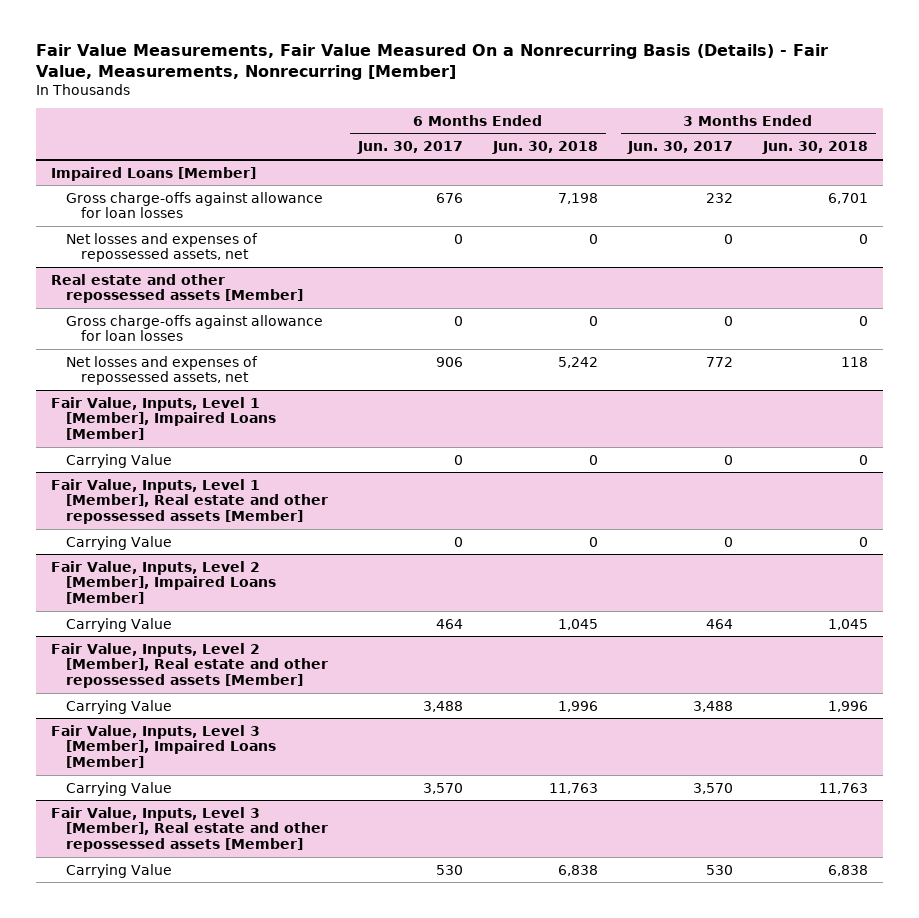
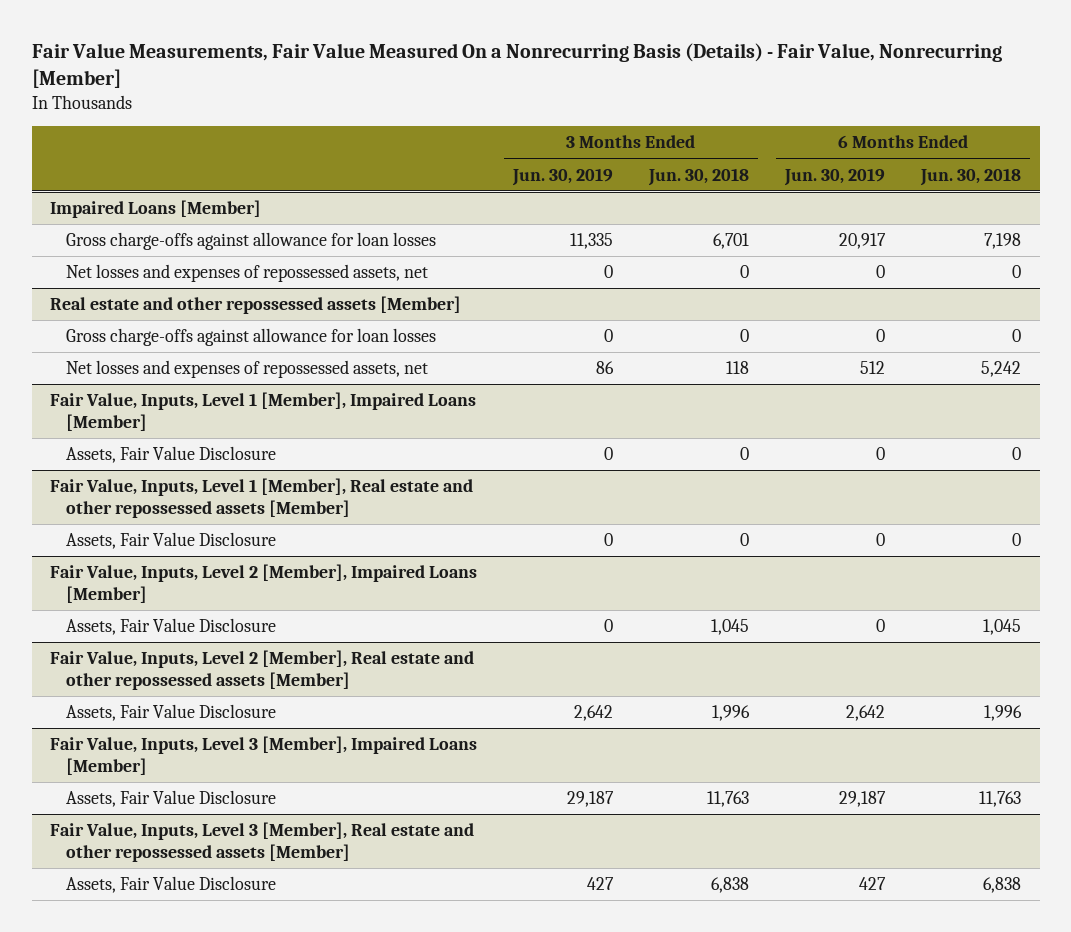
[35,44,828,81] Fair Value Measurements, Fair Value Measured On a Nonrecurring Basis (Details) - Fair Value, Measurements, Nonrecurring [Member] -> [31,43,1002,89] Fair Value Measurements, Fair Value Measured On a Nonrecurring Basis (Details) - Fair Value, Nonrecurring [Member]
[356,141,463,155] Jun. 30, 2017 -> none
[627,141,734,155] Jun. 30, 2017 -> none
none -> [511,167,613,186] Jun. 30, 2019
none -> [784,167,886,186] Jun. 30, 2019
[65,453,172,468] Carrying Value -> none
none -> [66,446,277,464] Assets, Fair Value Disclosure
[65,535,172,550] Carrying Value -> none
none -> [66,532,277,550] Assets, Fair Value Disclosure
[65,617,172,632] Carrying Value -> [66,618,277,636] Assets, Fair Value Disclosure
[65,699,172,714] Carrying Value -> [66,704,277,722] Assets, Fair Value Disclosure
[65,781,172,796] Carrying Value -> [66,790,277,808] Assets, Fair Value Disclosure
[65,863,172,878] Carrying Value -> [66,876,277,894] Assets, Fair Value Disclosure

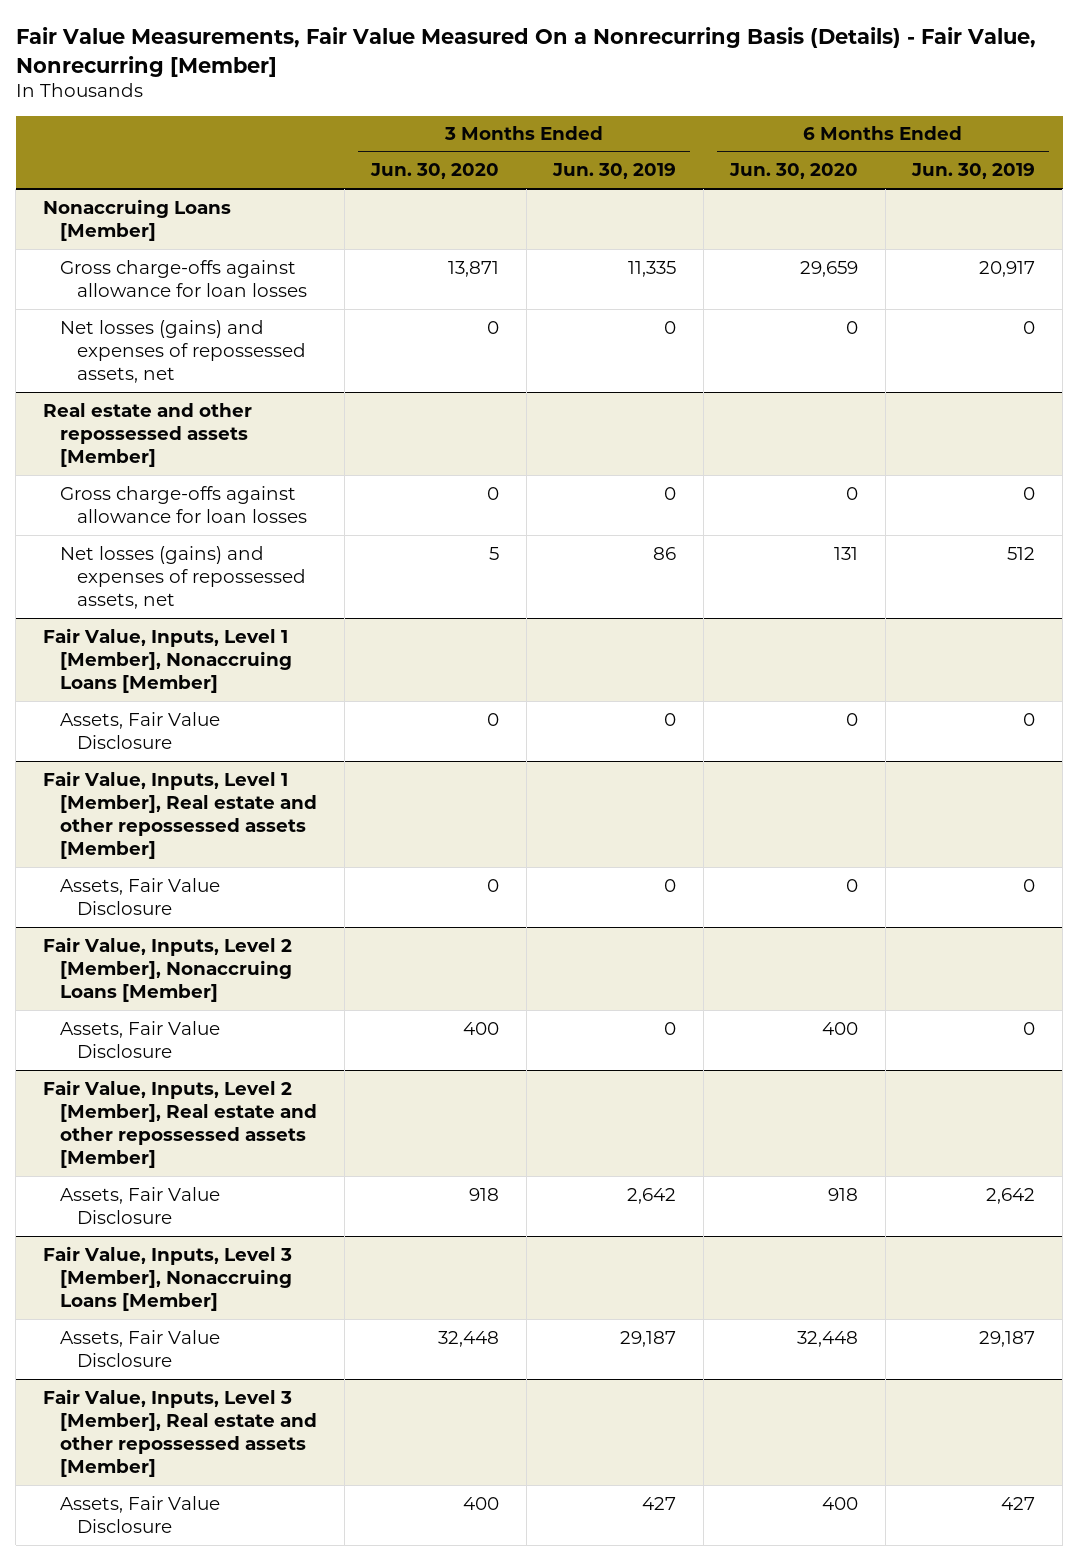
[648,167,750,186] Jun. 30, 2018 -> none
[920,167,1022,186] Jun. 30, 2018 -> none
none -> [370,163,500,180] Jun. 30, 2020
none -> [729,163,859,180] Jun. 30, 2020
[49,200,261,219] Impaired Loans [Member] -> [43,198,232,241] Nonaccruing Loans [Member]
[66,264,429,283] Net losses and expenses of repossessed assets, net -> [59,319,306,384] Net losses (gains) and expenses of repossessed assets, net
[66,360,429,379] Net losses and expenses of repossessed assets, net -> [59,545,306,610] Net losses (gains) and expenses of repossessed assets, net
[49,392,476,431] Fair Value, Inputs, Level 1 [Member], Impaired Loans [Member] -> [43,627,292,694] Fair Value, Inputs, Level 1 [Member], Nonaccruing Loans [Member]
[49,564,477,603] Fair Value, Inputs, Level 2 [Member], Impaired Loans [Member] -> [43,936,293,1003] Fair Value, Inputs, Level 2 [Member], Nonaccruing Loans [Member]
[49,736,477,775] Fair Value, Inputs, Level 3 [Member], Impaired Loans [Member] -> [43,1245,293,1312] Fair Value, Inputs, Level 3 [Member], Nonaccruing Loans [Member]

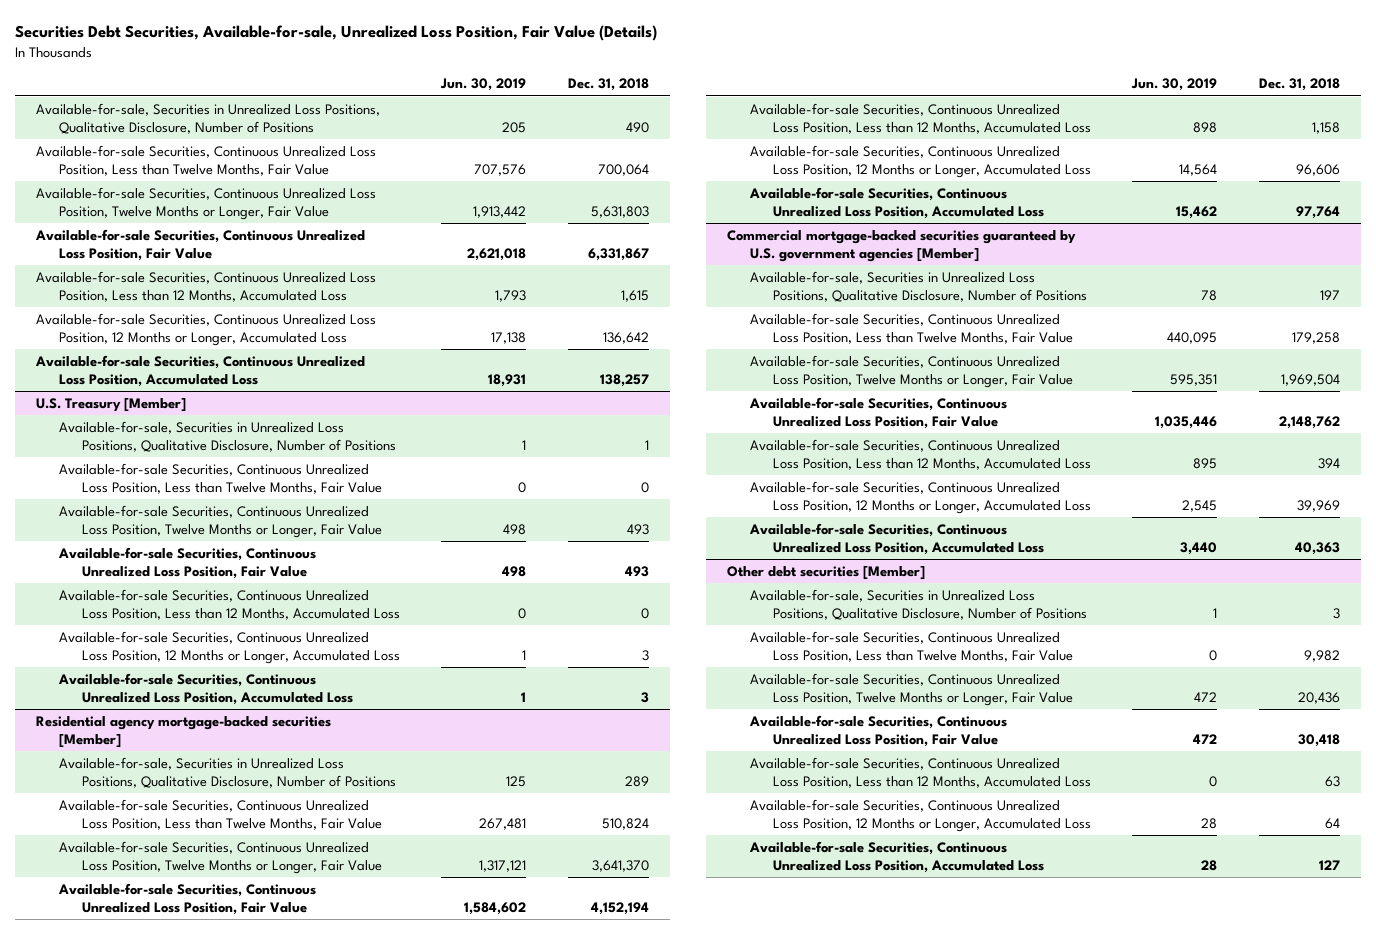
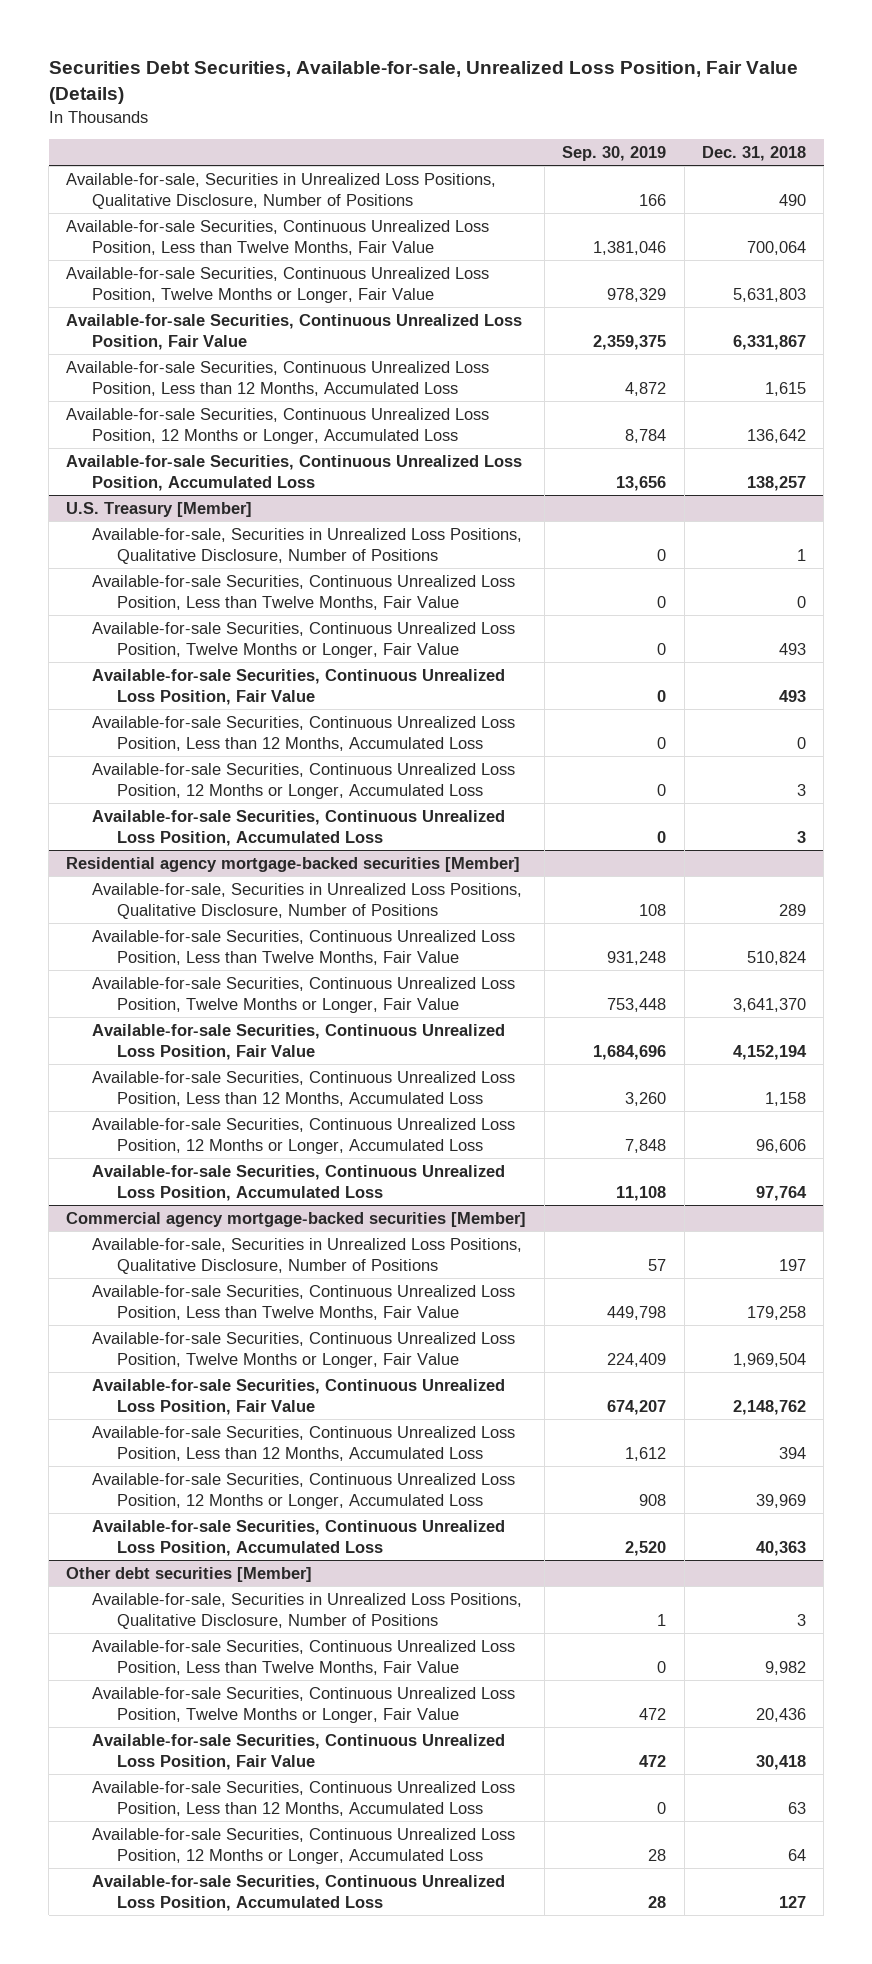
[440,78,527,92] Jun. 30, 2019 -> none
none -> [562,146,667,162] Sep. 30, 2019
[726,229,1076,262] Commercial mortgage-backed securities guaranteed by U.S. government agencies [Member] -> [66,1211,527,1227] Commercial agency mortgage-backed securities [Member]

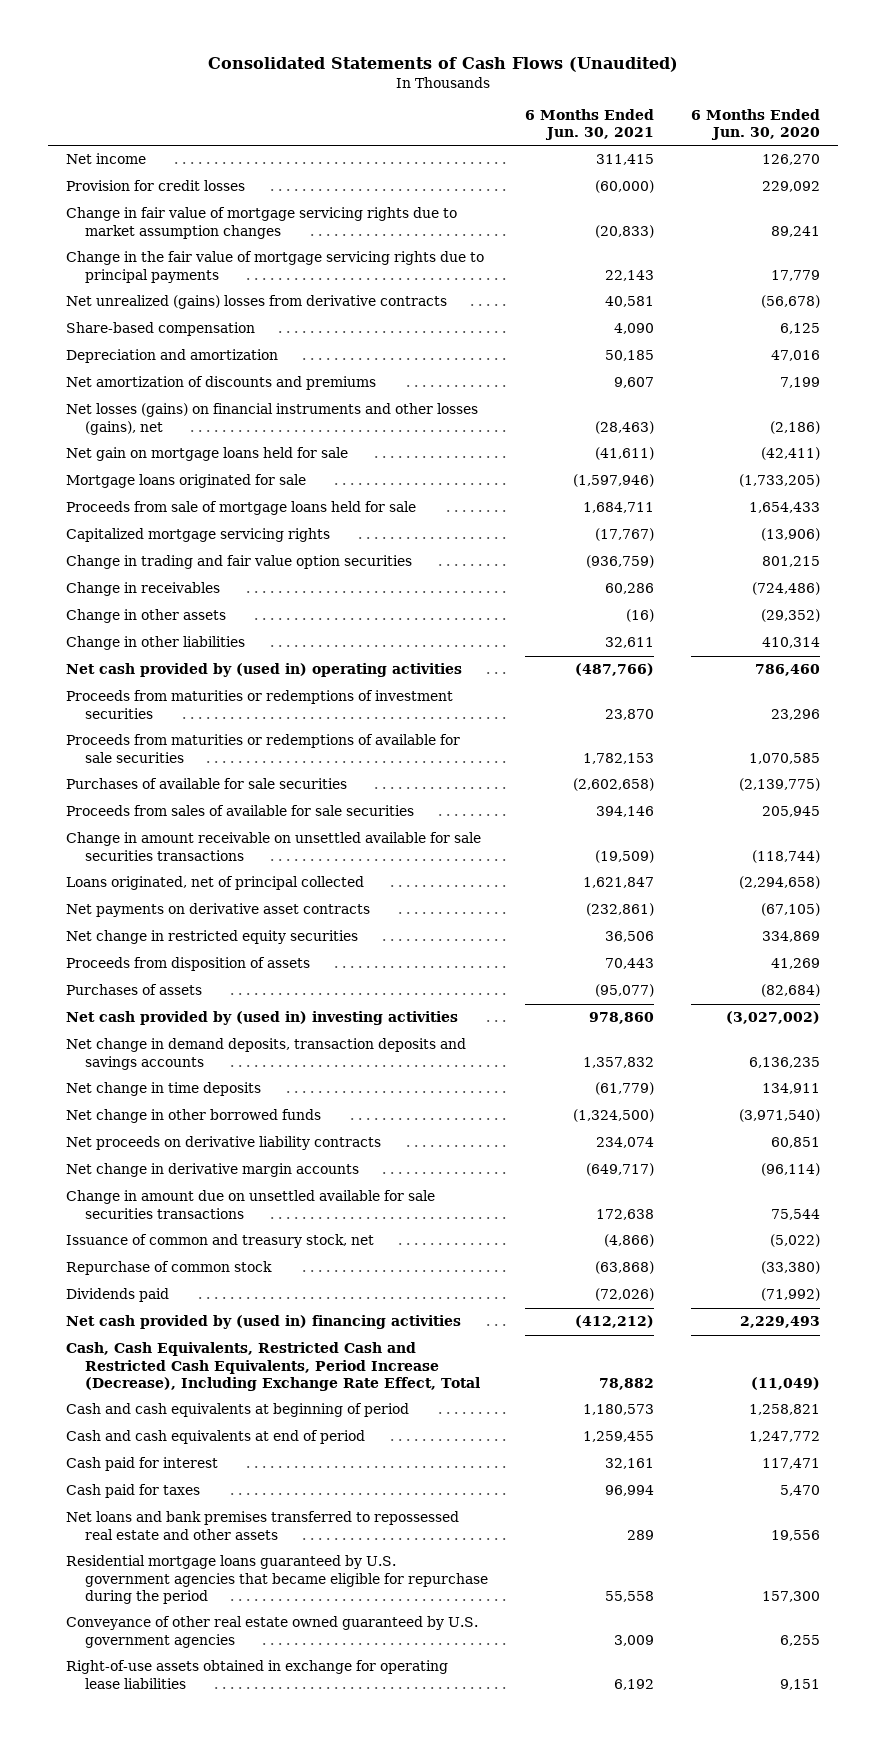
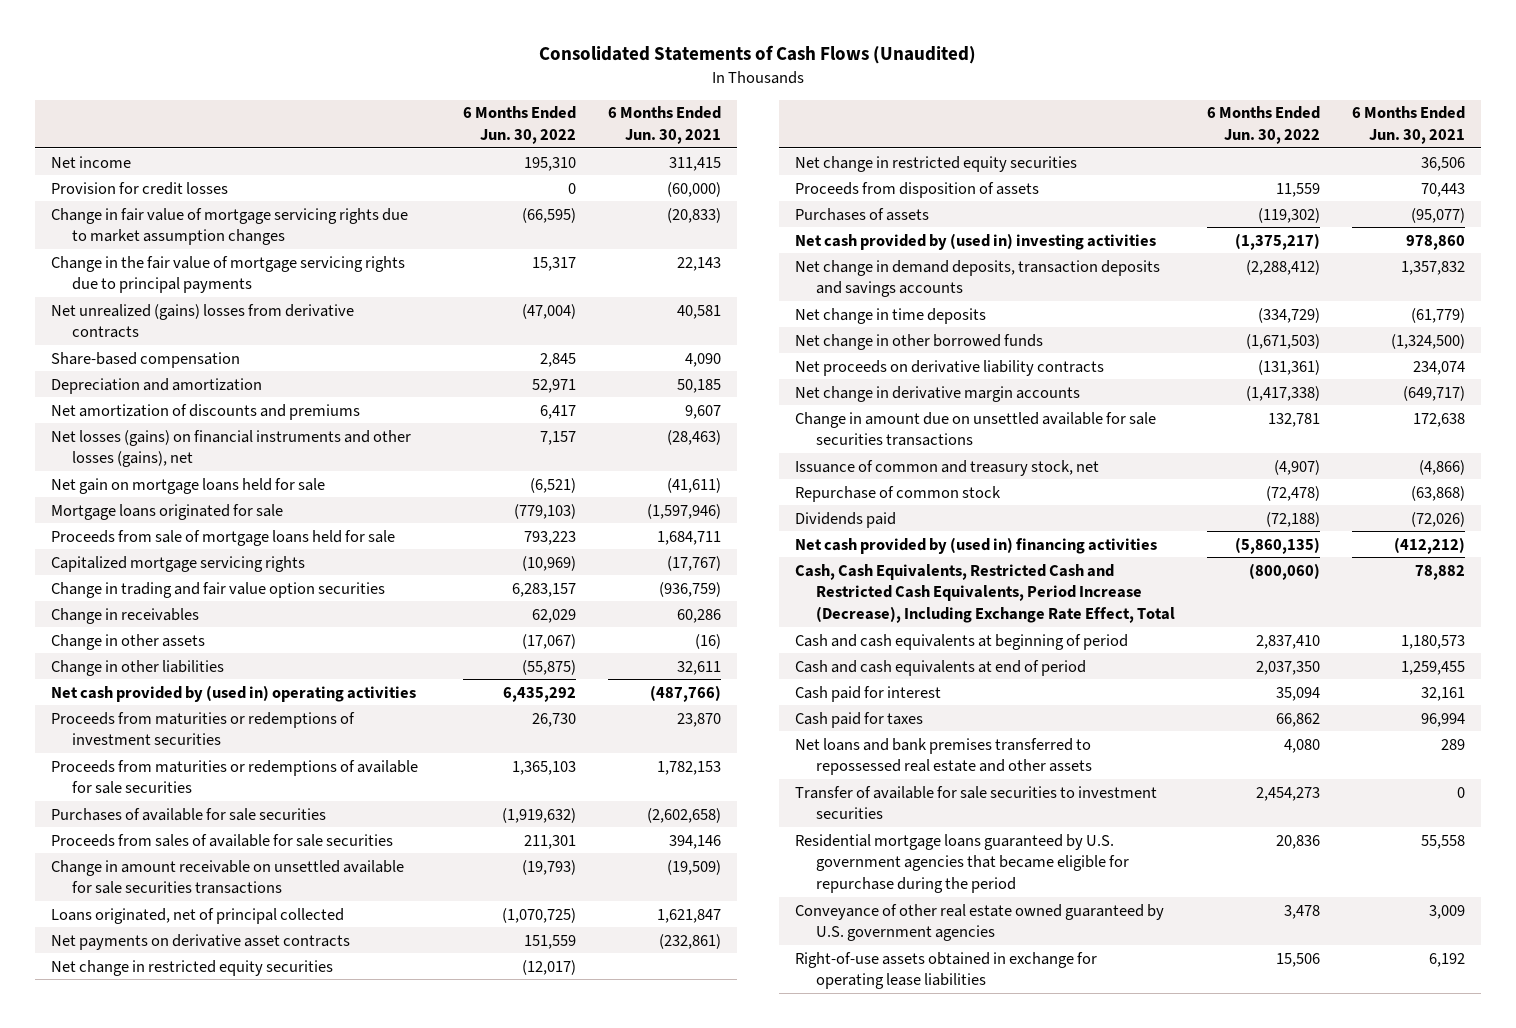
[690,108,820,141] 6 Months Ended Jun. 30, 2020 -> none
none -> [462,106,576,145] 6 Months Ended Jun. 30, 2022
none -> [50,959,333,976] Net change in restricted equity securities
none -> [794,785,1157,820] Transfer of available for sale securities to investment securities

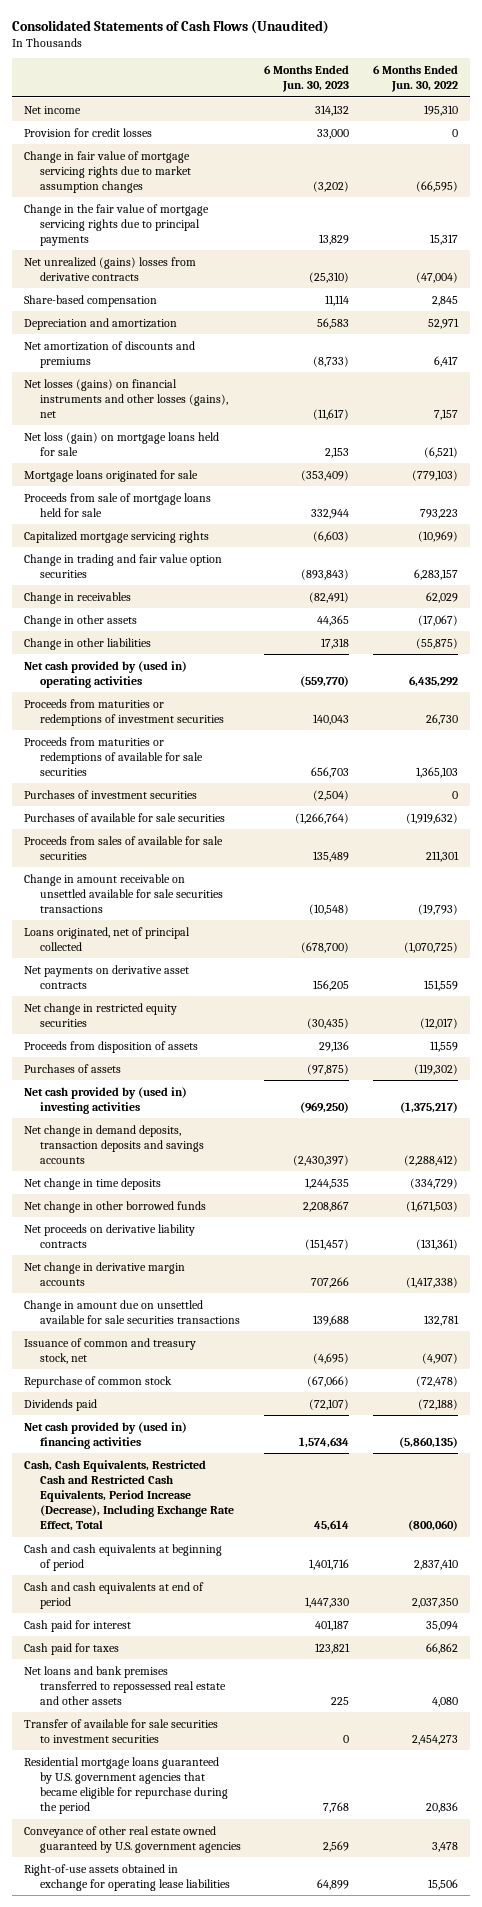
[607,106,721,145] 6 Months Ended Jun. 30, 2021 -> none
none -> [264,65,350,93] 6 Months Ended Jun. 30, 2023
[50,477,325,494] Net gain on mortgage loans held for sale -> [23,431,219,456] Net loss (gain) on mortgage loans held for sale
none -> [23,789,197,799] Purchases of investment securities
[794,155,1077,172] Net change in restricted equity securities -> none

